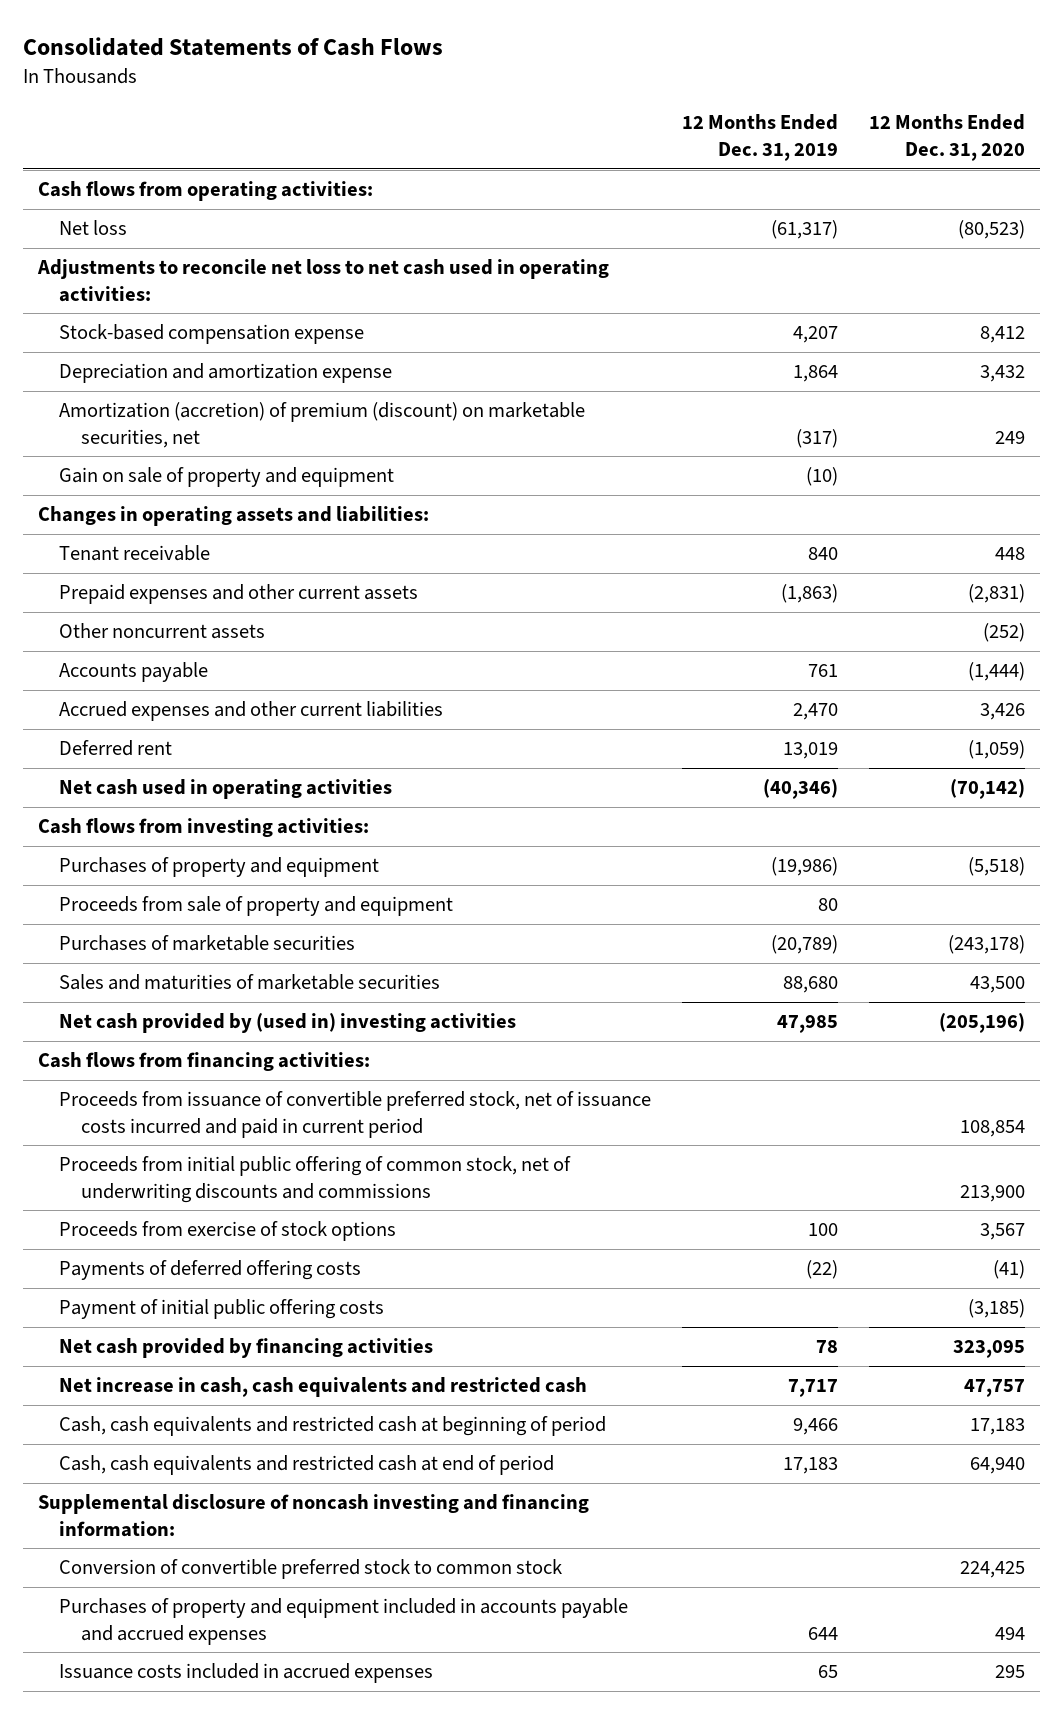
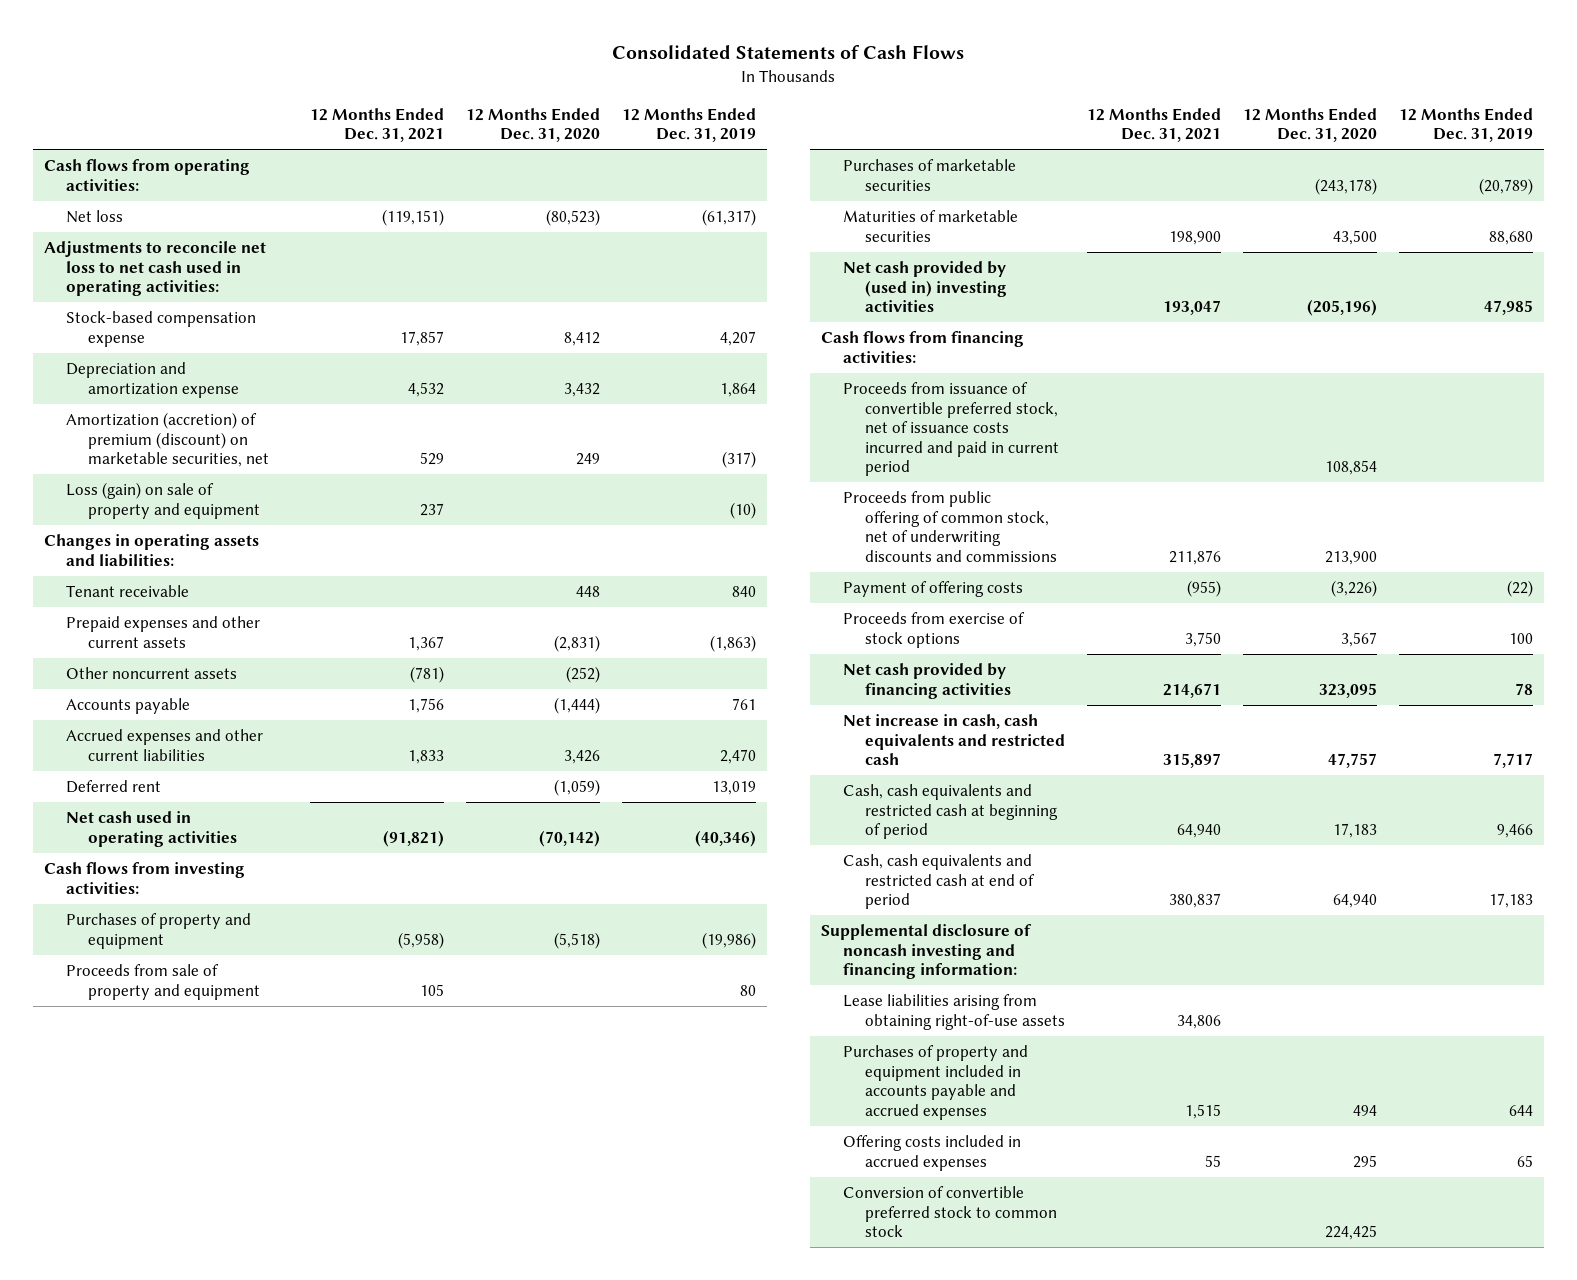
none -> [310,107,445,143] 12 Months Ended Dec. 31, 2021
[59,467,395,488] Gain on sale of property and equipment -> [66,481,261,519] Loss (gain) on sale of property and equipment
[59,974,441,991] Sales and maturities of marketable securities -> [842,209,1018,242] Maturities of marketable securities
[59,1156,572,1203] Proceeds from initial public offering of common stock, net of underwriting discounts and commissions -> [842,490,1057,562] Proceeds from public offering of common stock, net of underwriting discounts and commissions
none -> [842,580,1023,597] Payment of offering costs
[59,1260,362,1281] Payments of deferred offering costs -> none
[59,1299,385,1320] Payment of initial public offering costs -> none
none -> [842,993,1065,1030] Lease liabilities arising from obtaining right-of-use assets
[59,1663,434,1684] Issuance costs included in accrued expenses -> [842,1134,1021,1171] Offering costs included in accrued expenses
[59,1559,563,1580] Conversion of convertible preferred stock to common stock -> [842,1185,1057,1238] Conversion of convertible preferred stock to common stock

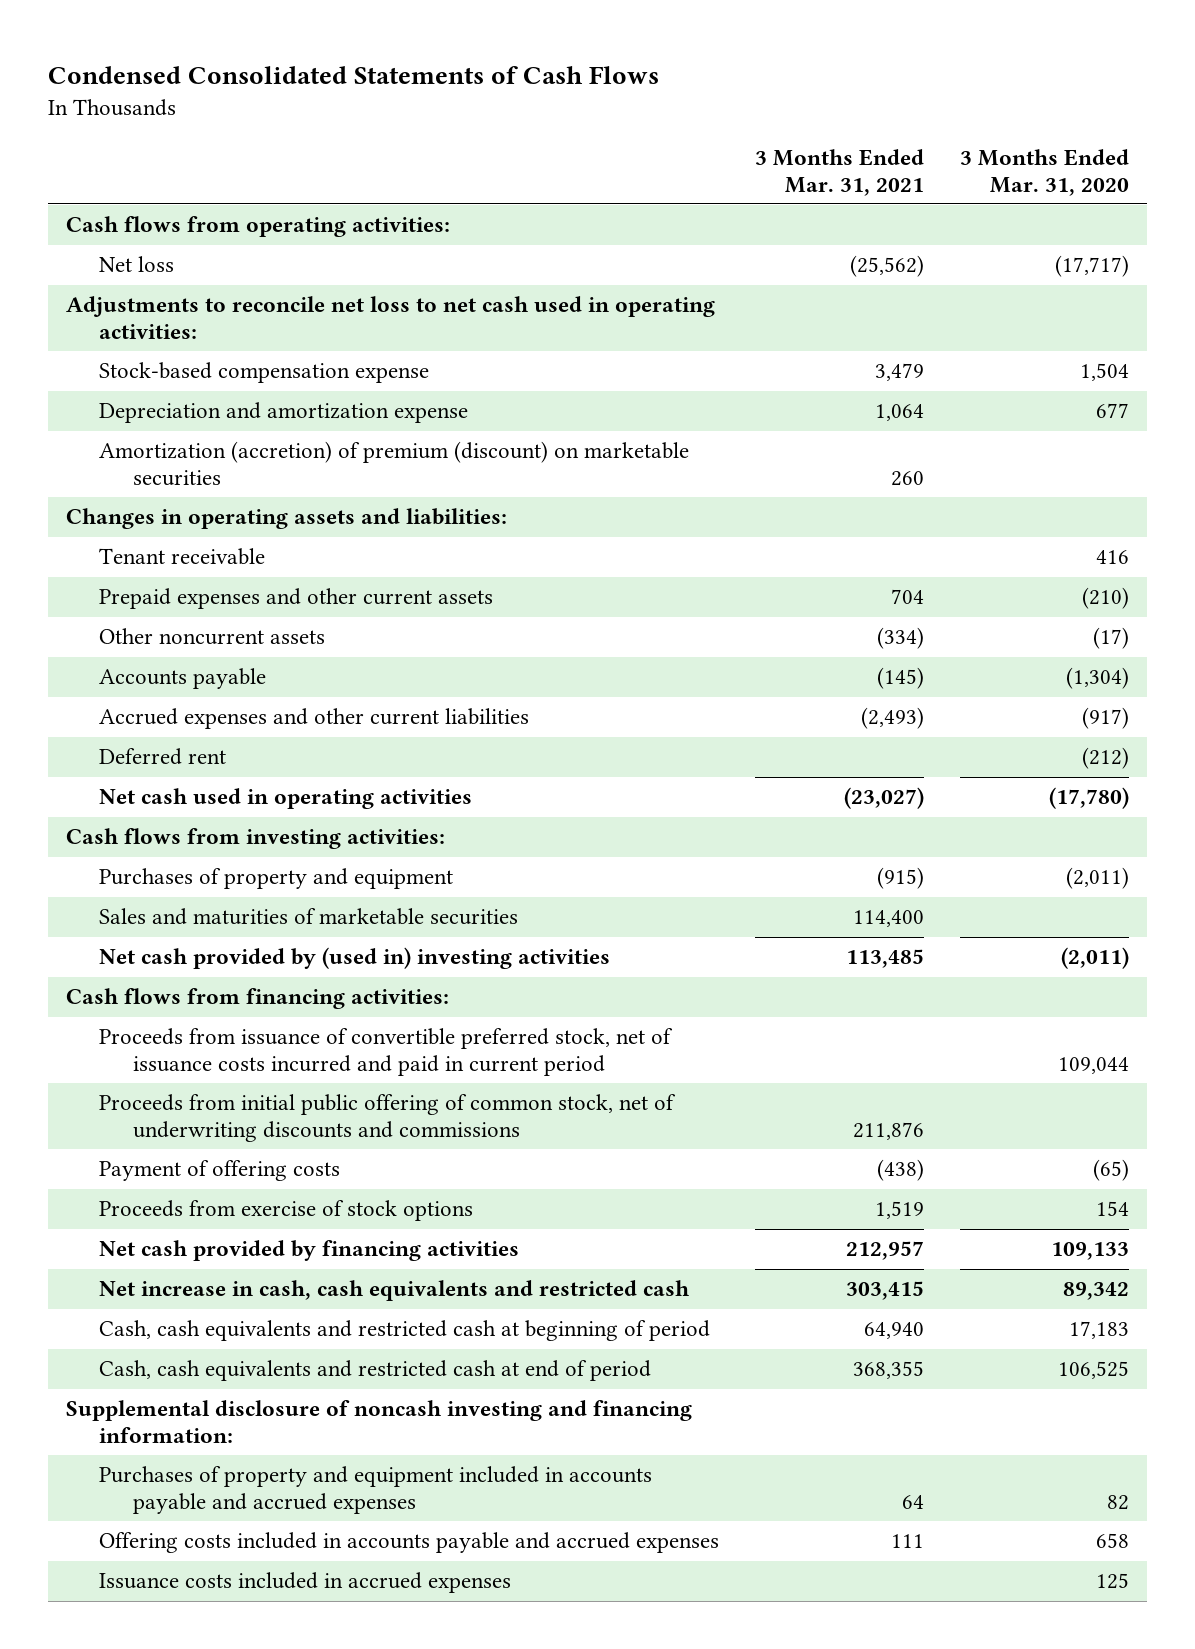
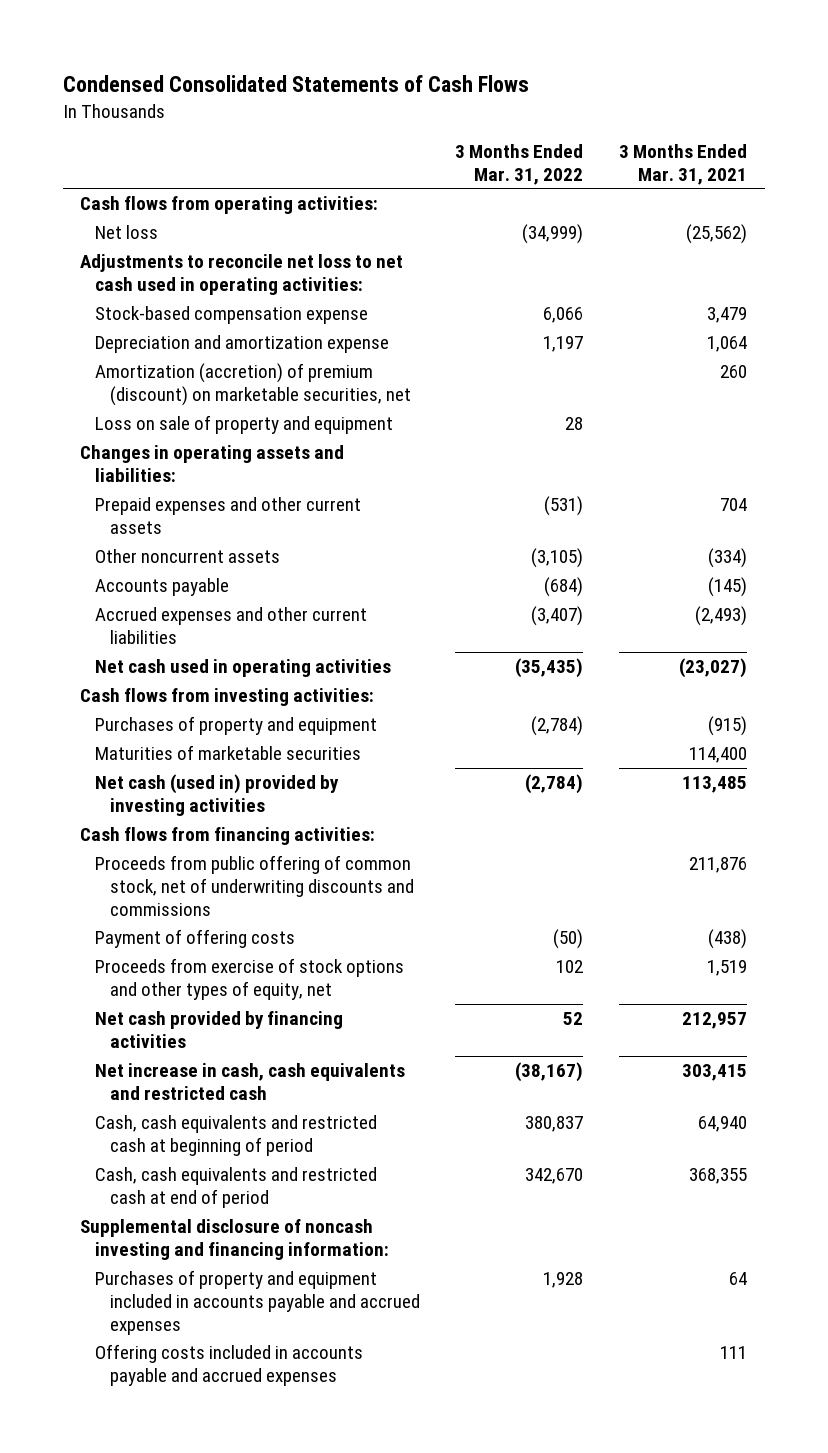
[959,149,1129,196] 3 Months Ended Mar. 31, 2020 -> none
none -> [455,143,584,185] 3 Months Ended Mar. 31, 2022
[99,441,690,486] Amortization (accretion) of premium (discount) on marketable securities -> [95,363,411,406] Amortization (accretion) of premium (discount) on marketable securities, net
none -> [95,415,394,435] Loss on sale of property and equipment
[99,548,266,566] Tenant receivable -> none
[99,748,227,766] Deferred rent -> none
[99,908,519,926] Sales and maturities of marketable securities -> [95,745,362,761] Maturities of marketable securities
[99,947,611,970] Net cash provided by (used in) investing activities -> [95,774,340,816] Net cash (used in) provided by investing activities
[99,1028,674,1076] Proceeds from issuance of convertible preferred stock, net of issuance costs incurred and paid in current period -> none
[99,1094,677,1142] Proceeds from initial public offering of common stock, net of underwriting discounts and commissions -> [95,855,414,916] Proceeds from public offering of common stock, net of underwriting discounts and commissions
[99,1200,474,1222] Proceeds from exercise of stock options -> [95,958,405,1000] Proceeds from exercise of stock options and other types of equity, net
[99,1572,512,1594] Issuance costs included in accrued expenses -> none

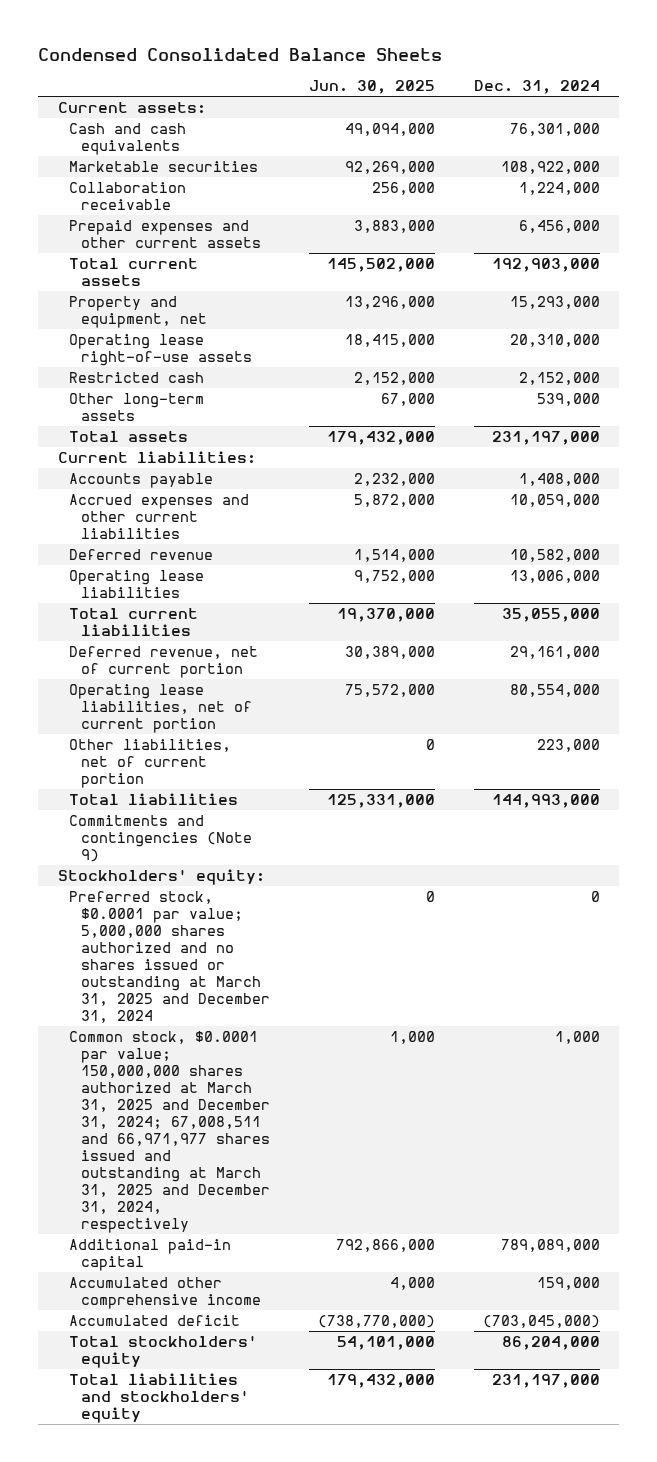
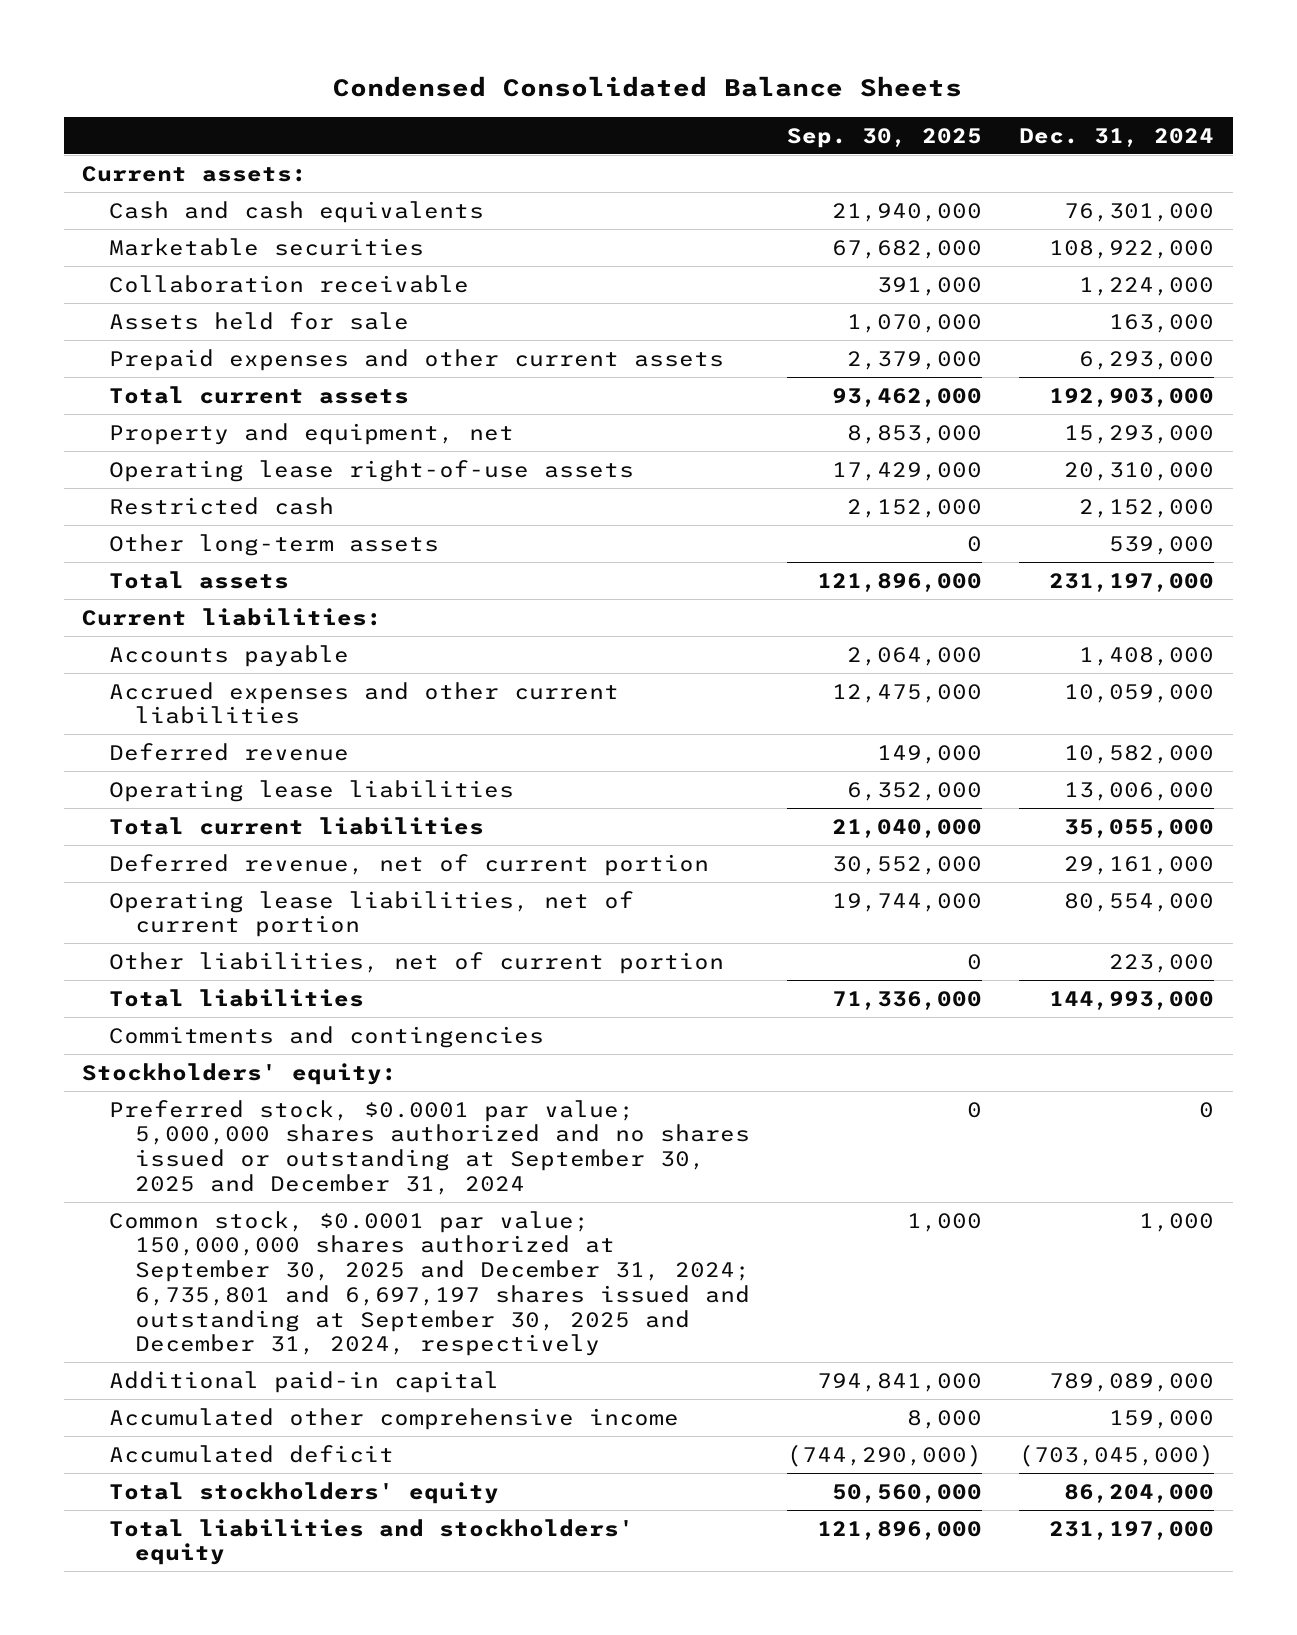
[308,80,435,95] Jun. 30, 2025 -> none
none -> [787,127,983,148] Sep. 30, 2025
none -> [108,311,409,330] Assets held for sale
[518,219,600,233] 6,456,000 -> [1079,350,1215,370] 6,293,000
[69,814,253,862] Commitments and contingencies (Note 9) -> [108,1025,544,1048] Commitments and contingencies
[69,890,271,1023] Preferred stock, $0.0001 par value; 5,000,000 shares authorized and no shares issued or outstanding at March 31, 2025 and December 31, 2024 -> [108,1099,751,1195] Preferred stock, $0.0001 par value; 5,000,000 shares authorized and no shares issued or outstanding at September 30, 2025 and December 31, 2024
[69,1030,271,1233] Common stock, $0.0001 par value; 150,000,000 shares authorized at March 31, 2025 and December 31, 2024; 67,008,511 and 66,971,977 shares issued and outstanding at March 31, 2025 and December 31, 2024, respectively -> [108,1210,751,1357] Common stock, $0.0001 par value; 150,000,000 shares authorized at September 30, 2025 and December 31, 2024; 6,735,801 and 6,697,197 shares issued and outstanding at September 30, 2025 and December 31, 2024, respectively

